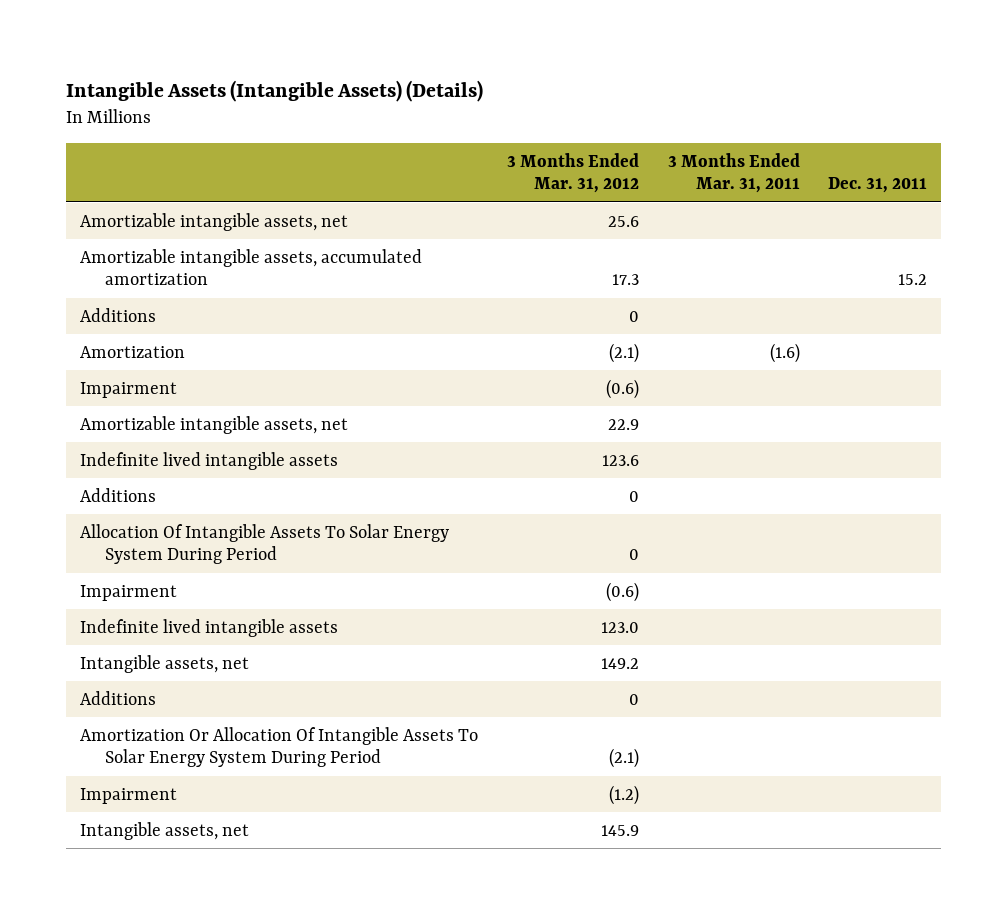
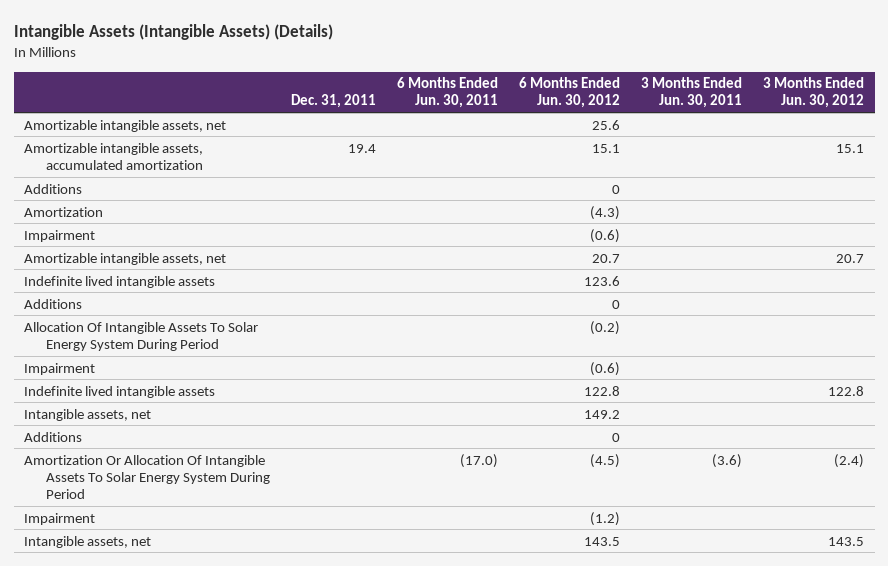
[506,152,639,194] 3 Months Ended Mar. 31, 2012 -> none
[667,152,800,194] 3 Months Ended Mar. 31, 2011 -> none
none -> [396,77,498,109] 6 Months Ended Jun. 30, 2011
none -> [519,77,621,109] 6 Months Ended Jun. 30, 2012
none -> [641,77,743,109] 3 Months Ended Jun. 30, 2011
none -> [763,77,865,109] 3 Months Ended Jun. 30, 2012
[898,274,928,286] 15.2 -> [347,143,376,153] 19.4

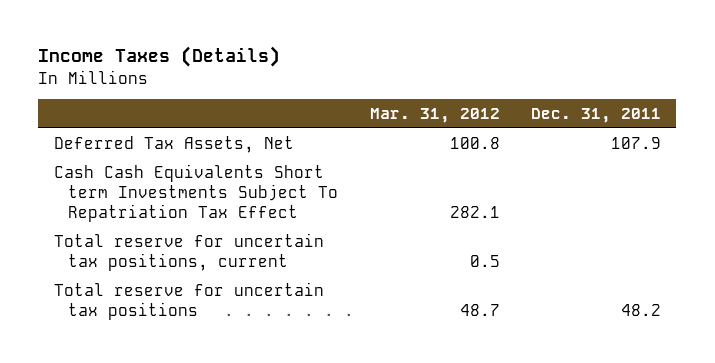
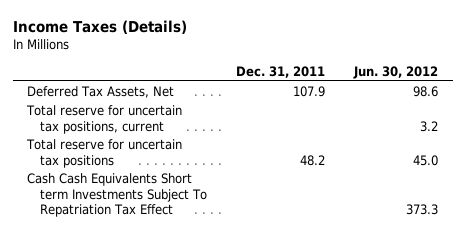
[369,107,500,123] Mar. 31, 2012 -> none
none -> [353,66,439,80] Jun. 30, 2012
[53,163,339,223] Cash Cash Equivalents Short term Investments Subject To Repatriation Tax Effect -> [27,172,208,218] Cash Cash Equivalents Short term Investments Subject To Repatriation Tax Effect

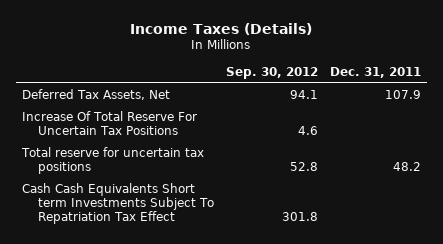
[353,66,439,80] Jun. 30, 2012 -> none
none -> [226,67,319,80] Sep. 30, 2012
[26,104,183,134] Total reserve for uncertain tax positions, current -> [21,111,197,136] Increase Of Total Reserve For Uncertain Tax Positions

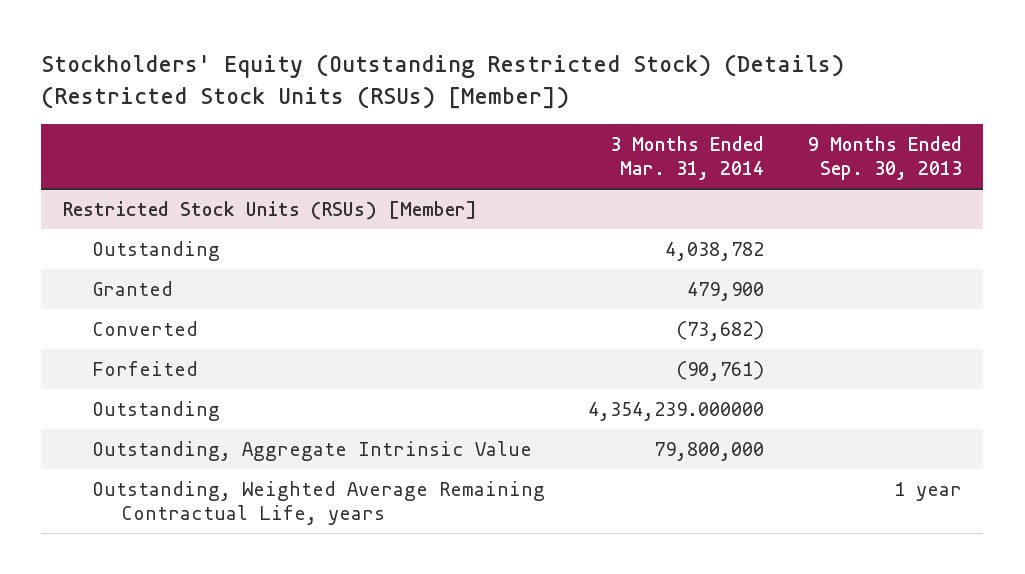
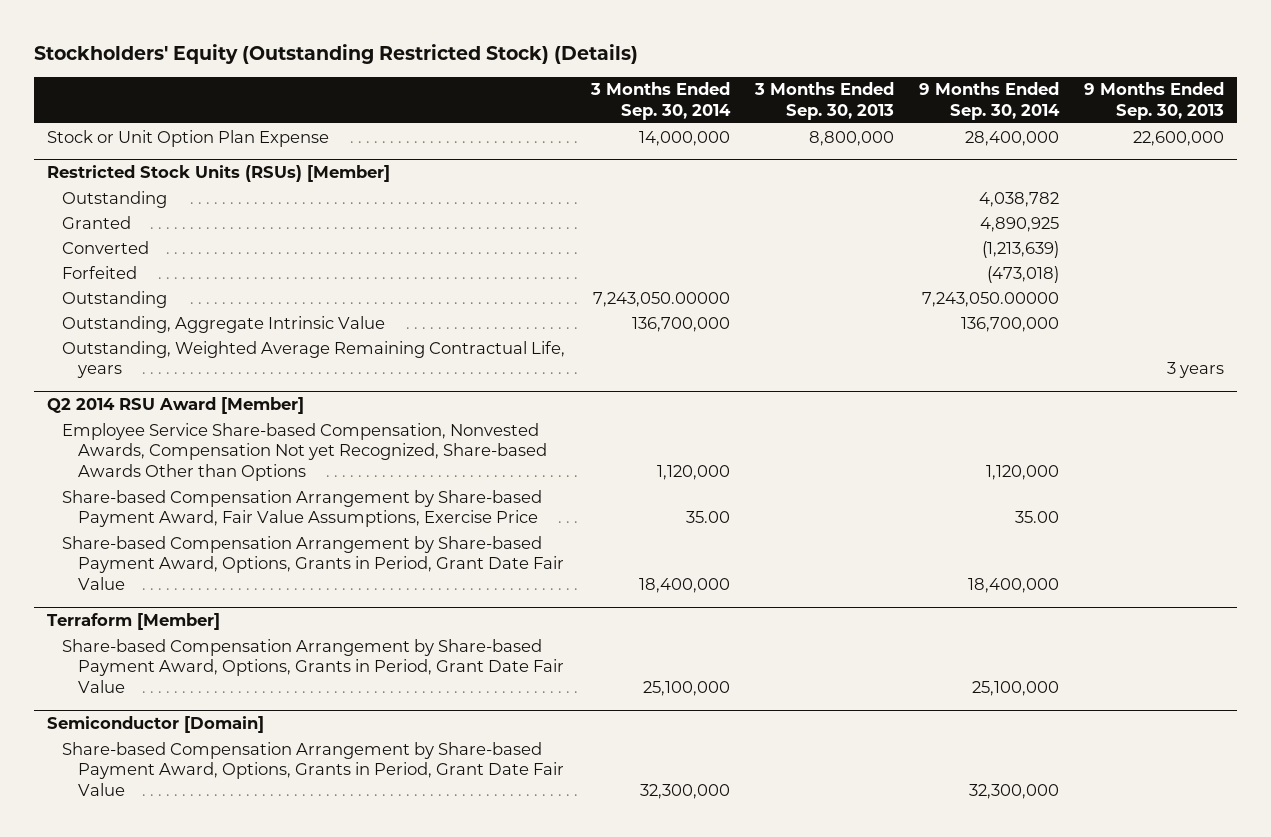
[41,54,845,109] Stockholders' Equity (Outstanding Restricted Stock) (Details) (Restricted Stock Units (RSUs) [Member]) -> [34,44,639,65] Stockholders' Equity (Outstanding Restricted Stock) (Details)
[610,135,765,181] 3 Months Ended Mar. 31, 2014 -> none
none -> [589,82,731,120] 3 Months Ended Sep. 30, 2014
none -> [753,82,894,120] 3 Months Ended Sep. 30, 2013
none -> [918,82,1060,120] 9 Months Ended Sep. 30, 2014
none -> [46,129,329,147] Stock or Unit Option Plan Expense
[893,481,962,501] 1 year -> [1167,362,1225,379] 3 years
none -> [46,396,304,414] Q2 2014 RSU Award [Member]
none -> [62,422,548,481] Employee Service Share-based Compensation, Nonvested Awards, Compensation Not yet Recognized, Share-based Awards Other than Options
none -> [62,489,543,528] Share-based Compensation Arrangement by Share-based Payment Award, Fair Value Assumptions, Exercise Price
none -> [62,535,565,590] Share-based Compensation Arrangement by Share-based Payment Award, Options, Grants in Period, Grant Date Fair Value
none -> [46,612,220,630] Terraform [Member]
none -> [62,638,565,693] Share-based Compensation Arrangement by Share-based Payment Award, Options, Grants in Period, Grant Date Fair Value
none -> [46,715,264,733] Semiconductor [Domain]
none -> [62,741,565,796] Share-based Compensation Arrangement by Share-based Payment Award, Options, Grants in Period, Grant Date Fair Value

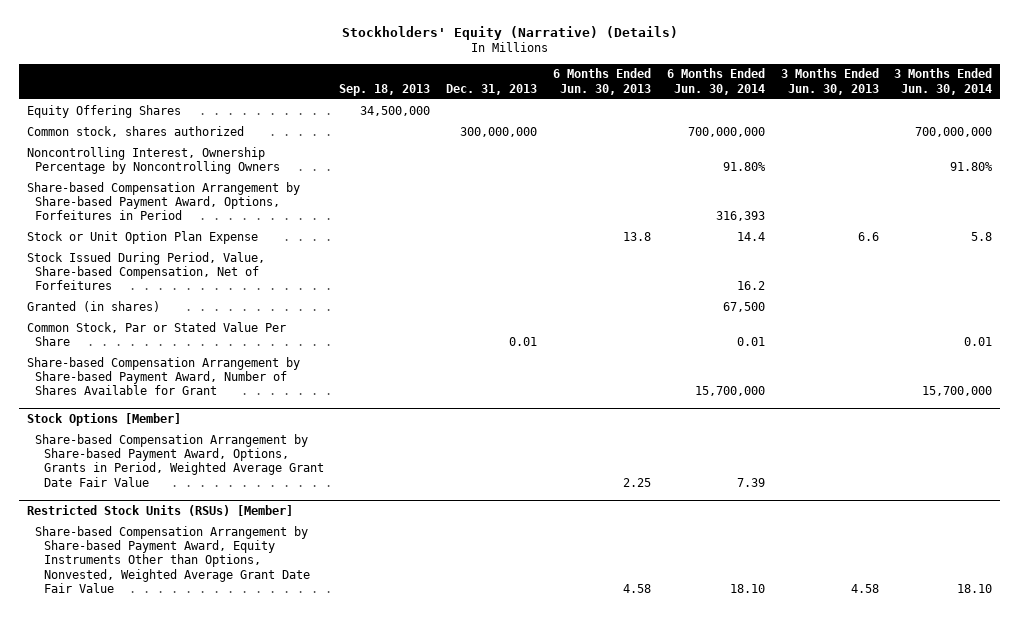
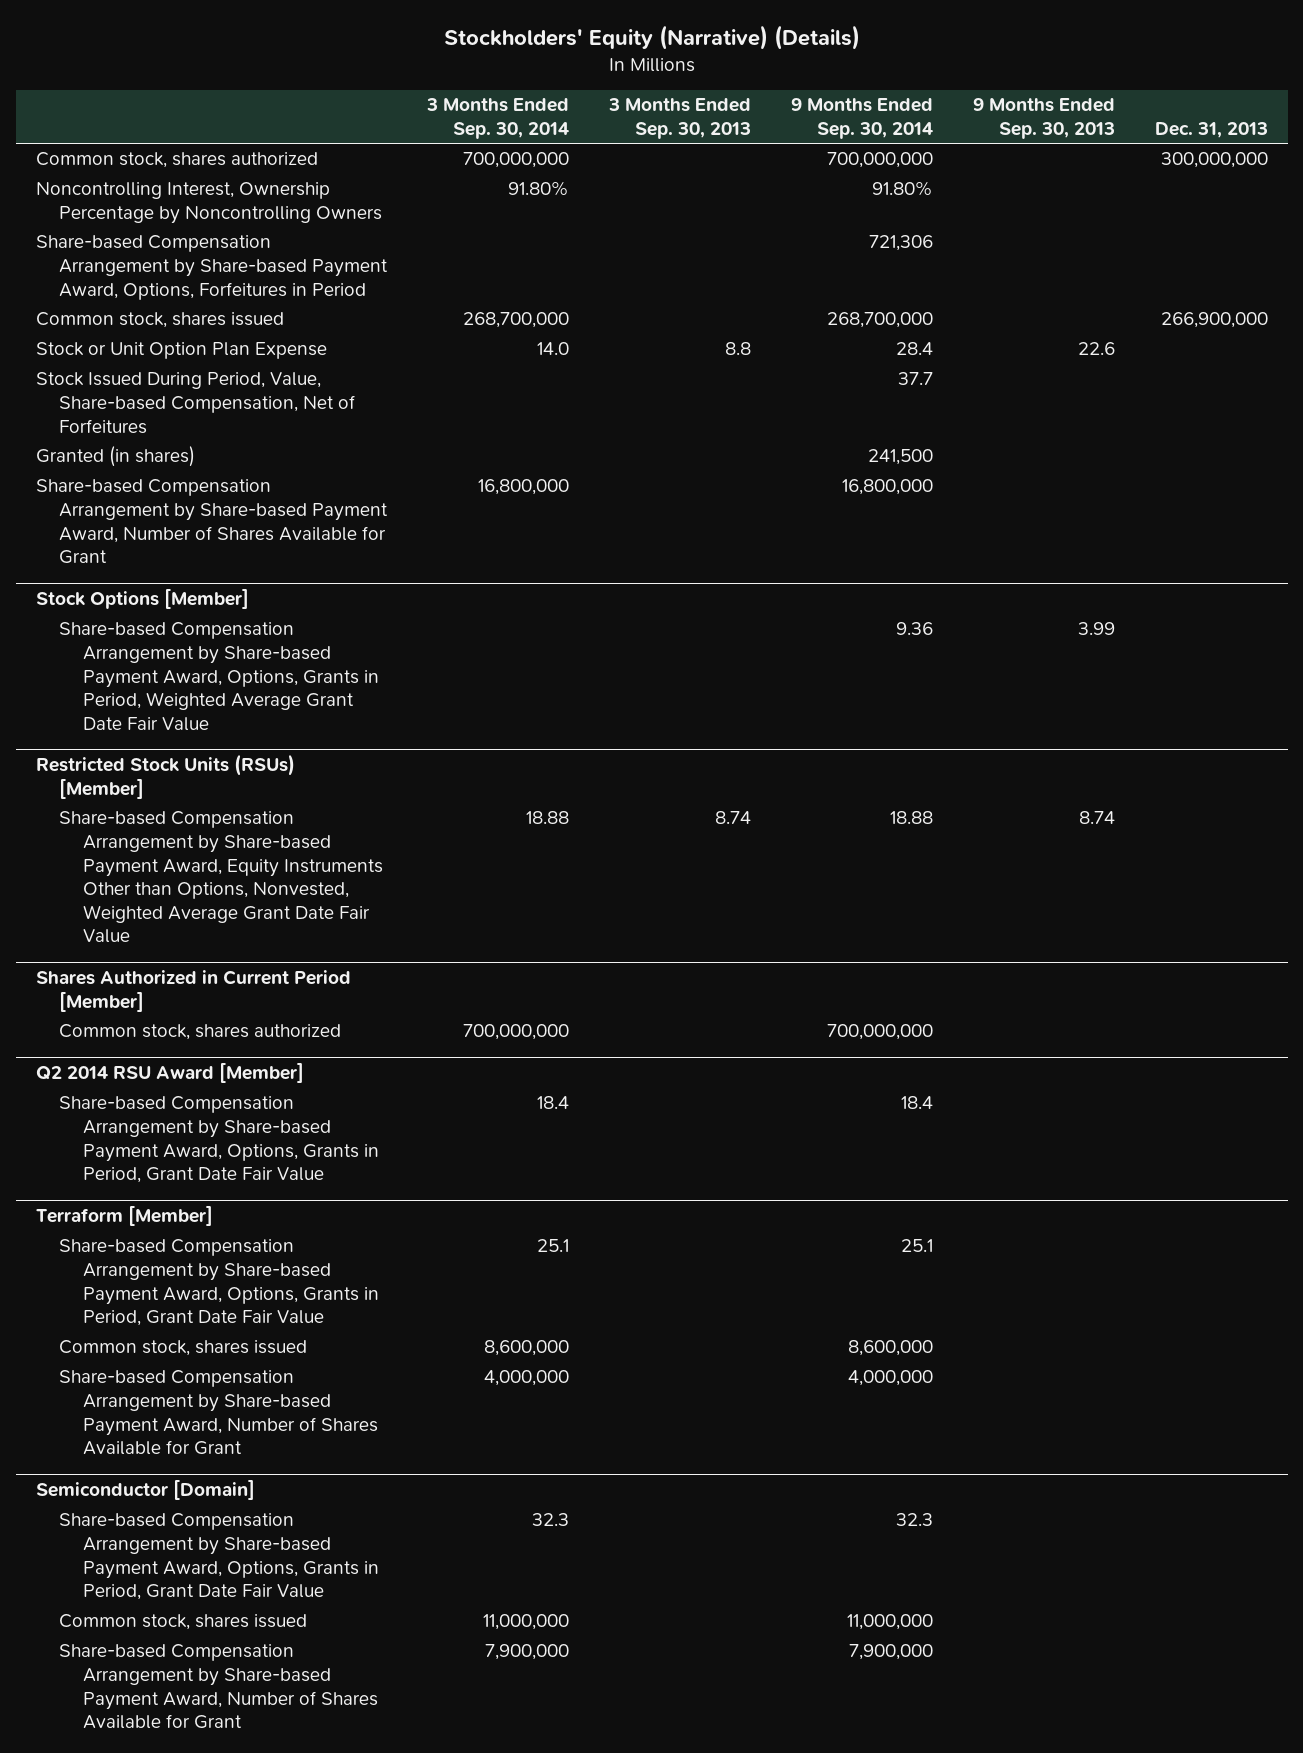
[339,83,431,96] Sep. 18, 2013 -> none
[553,68,652,95] 6 Months Ended Jun. 30, 2013 -> none
[666,68,765,95] 6 Months Ended Jun. 30, 2014 -> none
[780,68,879,95] 3 Months Ended Jun. 30, 2013 -> none
[894,68,993,95] 3 Months Ended Jun. 30, 2014 -> none
none -> [426,98,570,140] 3 Months Ended Sep. 30, 2014
none -> [608,98,752,140] 3 Months Ended Sep. 30, 2013
none -> [791,98,934,140] 9 Months Ended Sep. 30, 2014
none -> [972,98,1115,140] 9 Months Ended Sep. 30, 2013
[27,104,182,118] Equity Offering Shares -> none
none -> [35,312,284,329] Common stock, shares issued
[27,321,287,346] Common Stock, Par or Stated Value Per Share -> none
none -> [35,970,351,1012] Shares Authorized in Current Period [Member]
none -> [59,1024,342,1041] Common stock, shares authorized
none -> [35,1063,304,1084] Q2 2014 RSU Award [Member]
none -> [59,1096,380,1184] Share-based Compensation Arrangement by Share-based Payment Award, Options, Grants in Period, Grant Date Fair Value
none -> [35,1206,213,1227] Terraform [Member]
none -> [59,1239,380,1327] Share-based Compensation Arrangement by Share-based Payment Award, Options, Grants in Period, Grant Date Fair Value
none -> [59,1340,308,1357] Common stock, shares issued
none -> [59,1370,379,1456] Share-based Compensation Arrangement by Share-based Payment Award, Number of Shares Available for Grant
none -> [35,1480,255,1501] Semiconductor [Domain]
none -> [59,1513,380,1601] Share-based Compensation Arrangement by Share-based Payment Award, Options, Grants in Period, Grant Date Fair Value
none -> [59,1614,308,1631] Common stock, shares issued
none -> [59,1644,379,1730] Share-based Compensation Arrangement by Share-based Payment Award, Number of Shares Available for Grant

